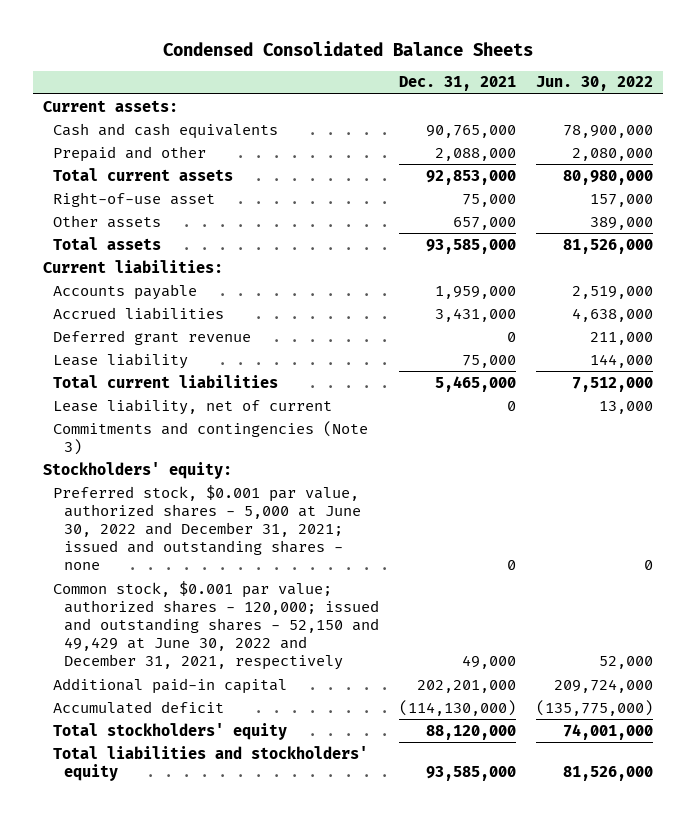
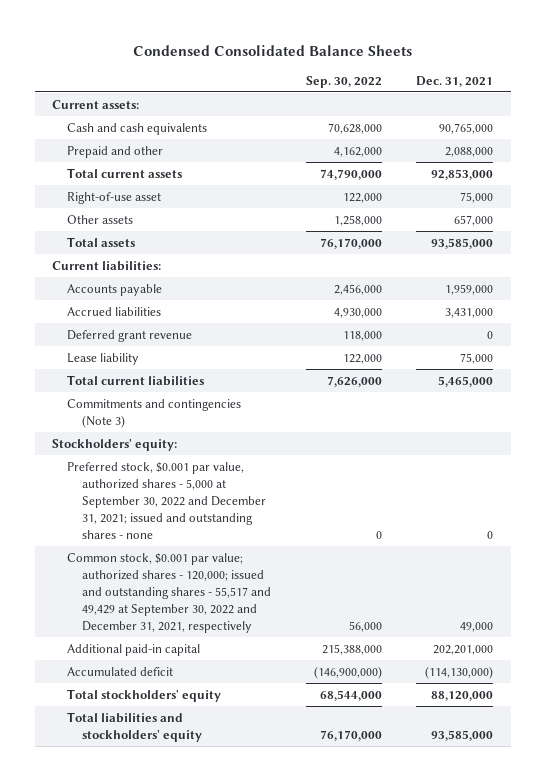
[535,76,653,92] Jun. 30, 2022 -> none
none -> [305,75,382,88] Sep. 30, 2022
[53,398,333,415] Lease liability, net of current -> none
[53,484,361,571] Preferred stock, $0.001 par value, authorized shares - 5,000 at June 30, 2022 and December 31, 2021; issued and outstanding shares - none -> [67,461,267,540] Preferred stock, $0.001 par value, authorized shares - 5,000 at September 30, 2022 and December 31, 2021; issued and outstanding shares - none
[53,580,379,671] Common stock, $0.001 par value; authorized shares - 120,000; issued and outstanding shares - 52,150 and 49,429 at June 30, 2022 and December 31, 2021, respectively -> [67,552,272,634] Common stock, $0.001 par value; authorized shares - 120,000; issued and outstanding shares - 55,517 and 49,429 at September 30, 2022 and December 31, 2021, respectively

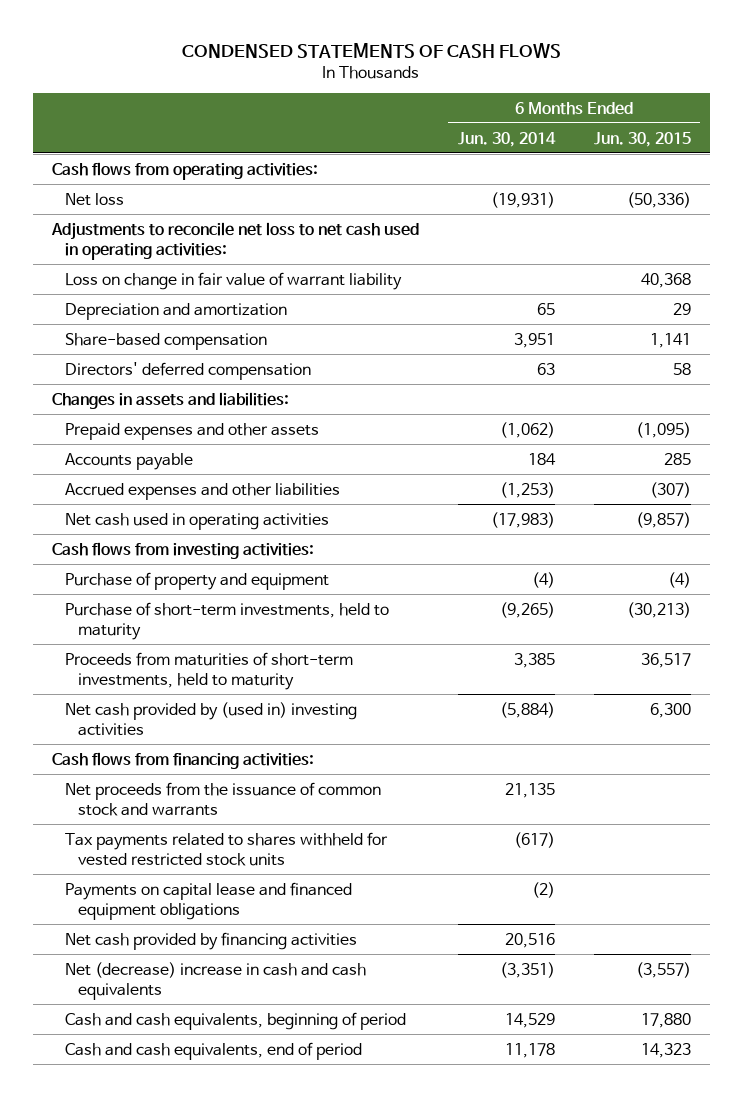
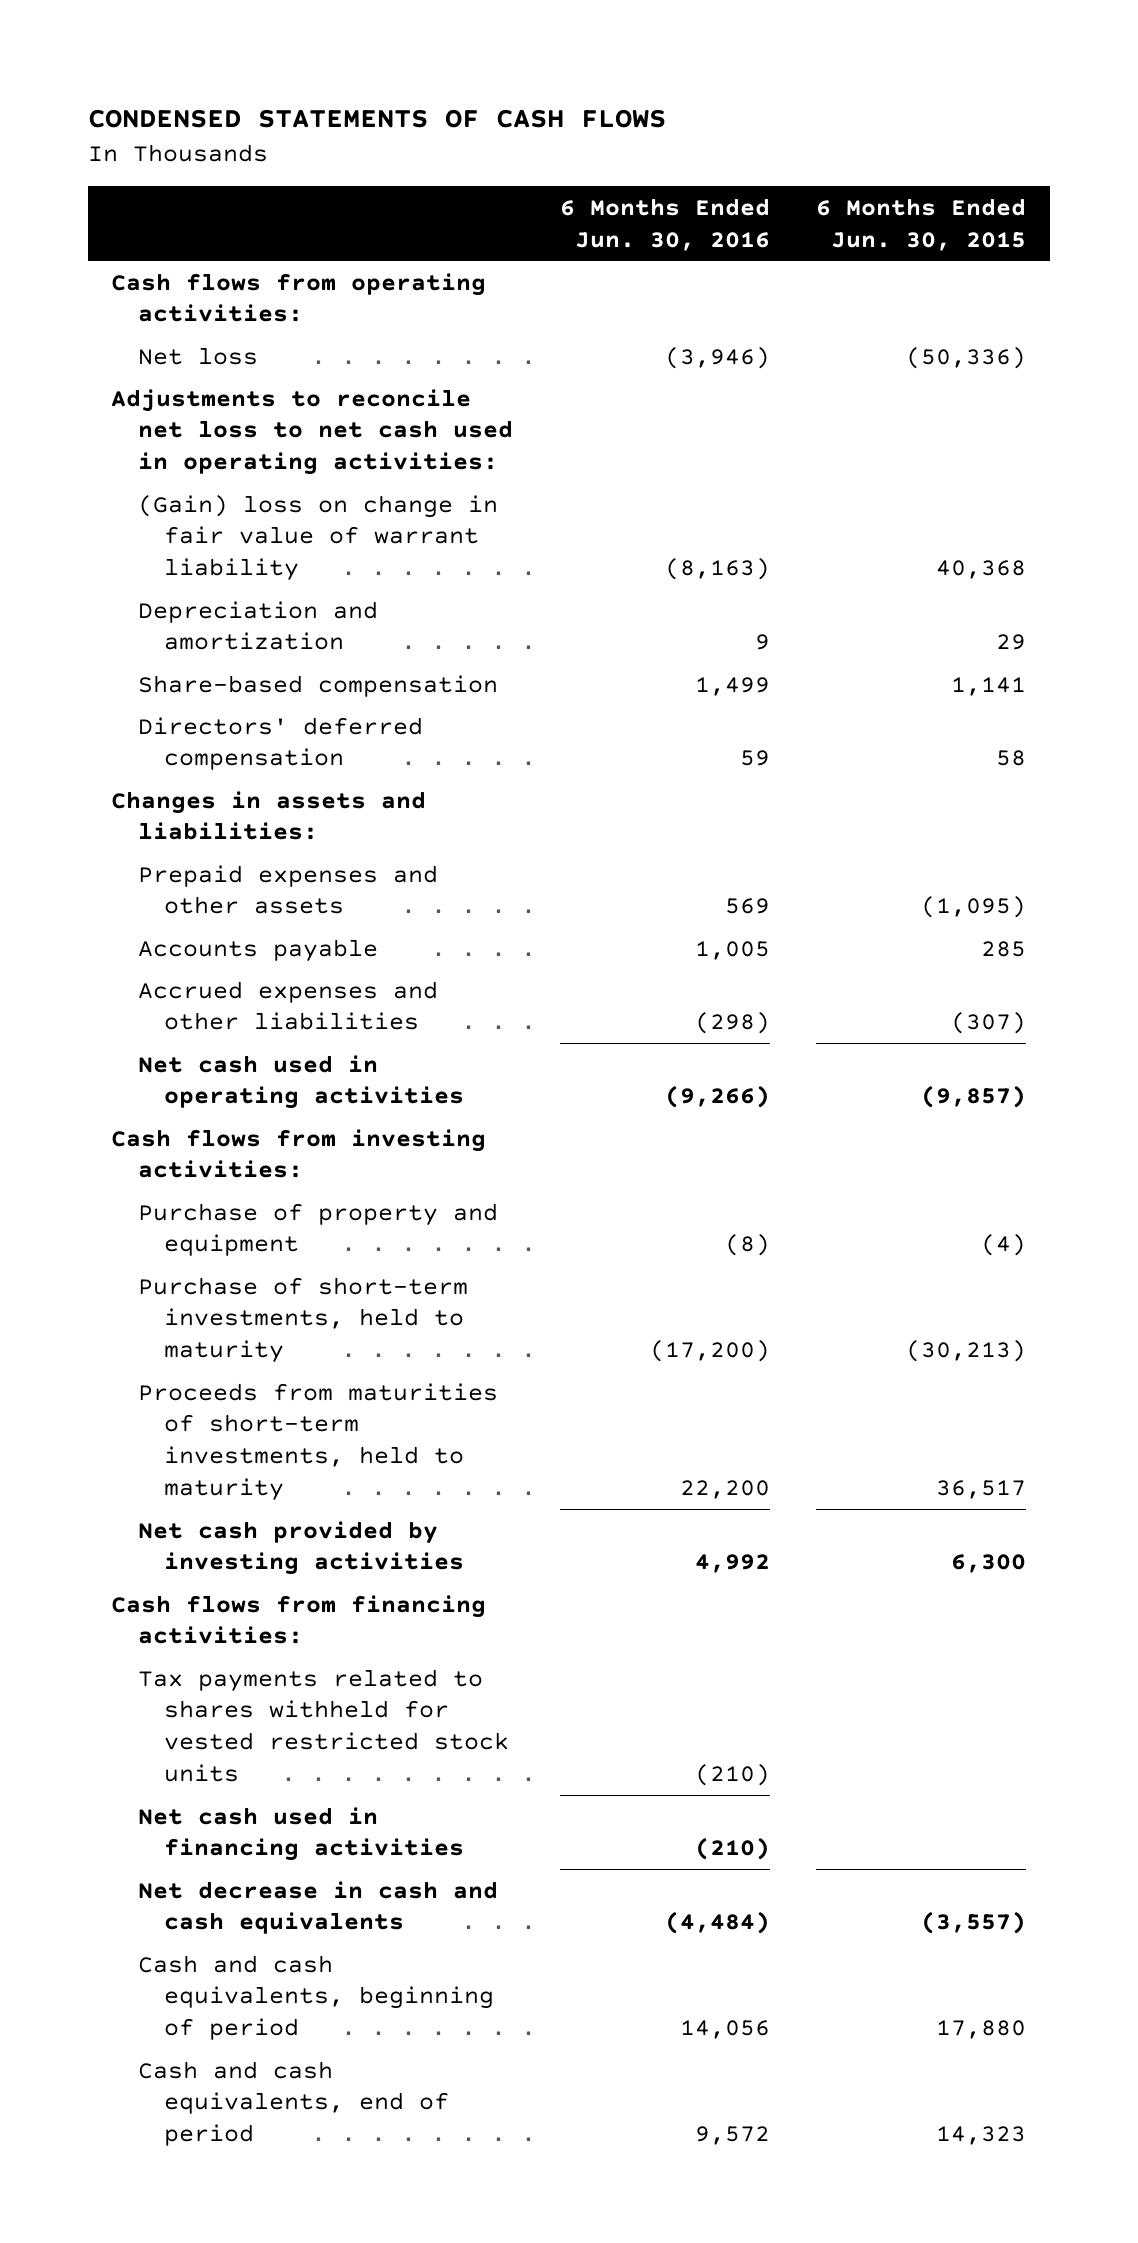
[457,131,556,147] Jun. 30, 2014 -> none
none -> [559,197,770,251] 6 Months Ended Jun. 30, 2016
[64,271,402,290] Loss on change in fair value of warrant liability -> [137,494,498,582] (Gain) loss on change in fair value of warrant liability
[64,701,357,736] Net cash provided by (used in) investing activities -> [137,1520,465,1576] Net cash provided by investing activities
[64,781,381,816] Net proceeds from the issuance of common stock and warrants -> none
[64,881,352,920] Payments on capital lease and financed equipment obligations -> none
[64,931,357,950] Net cash provided by financing activities -> [137,1806,465,1862] Net cash used in financing activities
[64,961,366,1000] Net (decrease) increase in cash and cash equivalents -> [137,1880,498,1935] Net decrease in cash and cash equivalents

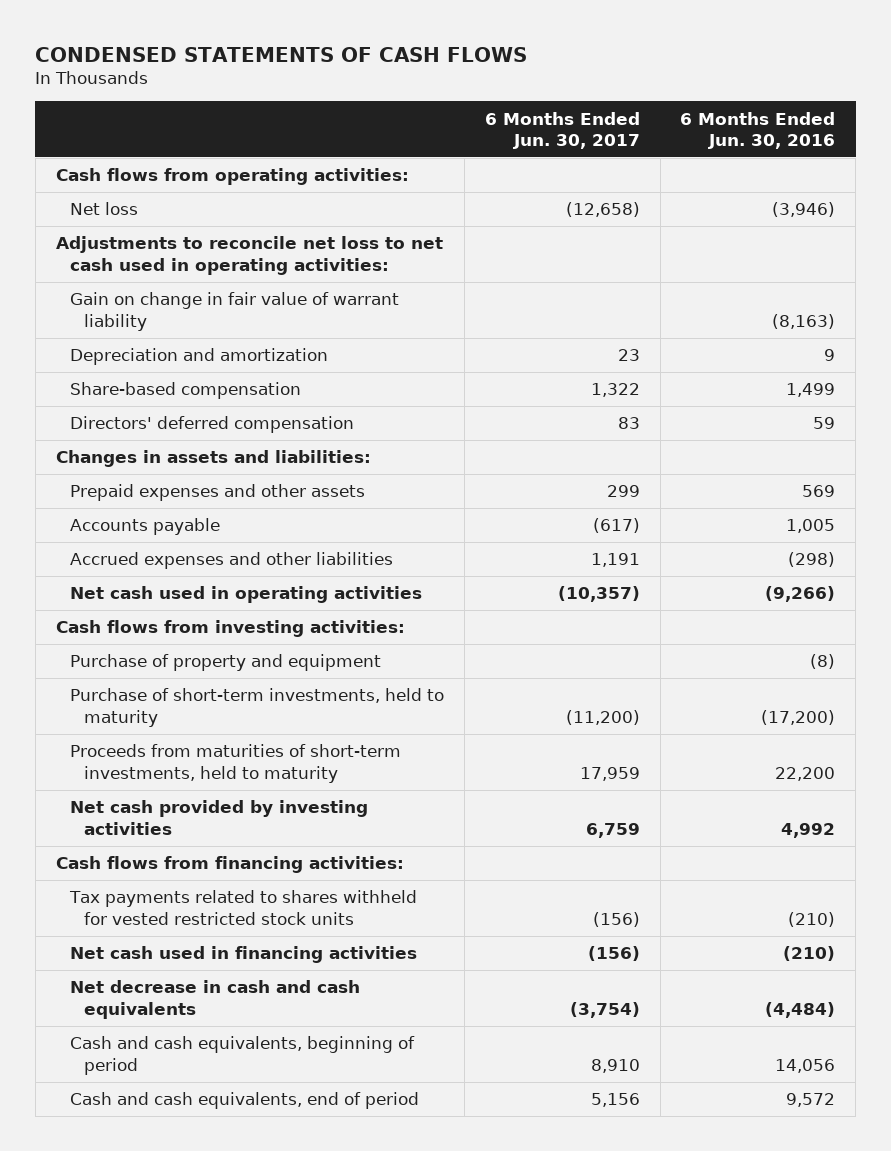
[816,197,1027,251] 6 Months Ended Jun. 30, 2015 -> none
none -> [484,111,640,150] 6 Months Ended Jun. 30, 2017
[137,494,498,582] (Gain) loss on change in fair value of warrant liability -> [69,292,399,331] Gain on change in fair value of warrant liability

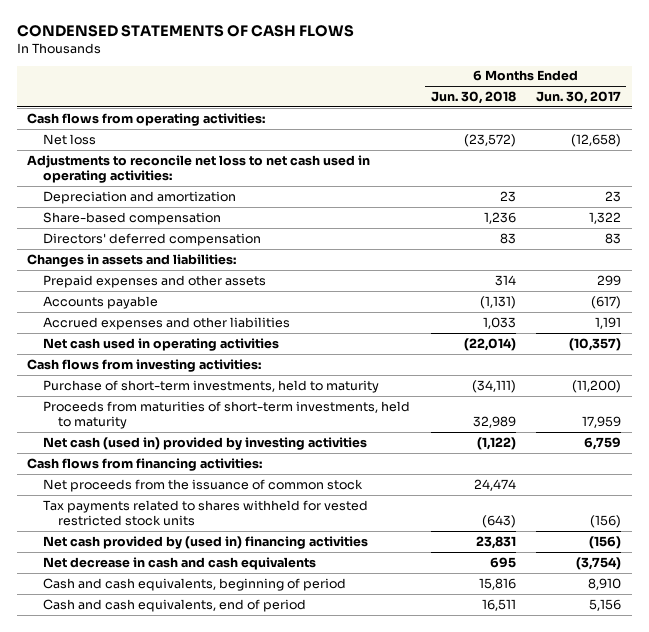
[680,111,836,150] 6 Months Ended Jun. 30, 2016 -> none
none -> [430,91,516,105] Jun. 30, 2018
[69,292,399,331] Gain on change in fair value of warrant liability -> none
[69,654,381,672] Purchase of property and equipment -> none
[69,800,368,835] Net cash provided by investing activities -> [42,436,367,450] Net cash (used in) provided by investing activities
none -> [42,478,363,492] Net proceeds from the issuance of common stock
[69,946,417,964] Net cash used in financing activities -> [42,535,368,549] Net cash provided by (used in) financing activities

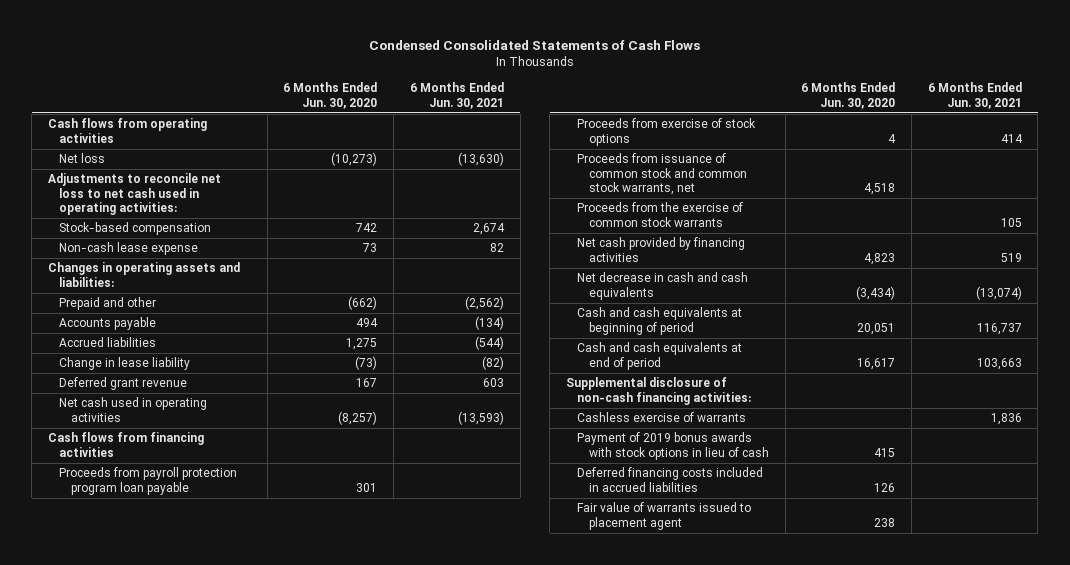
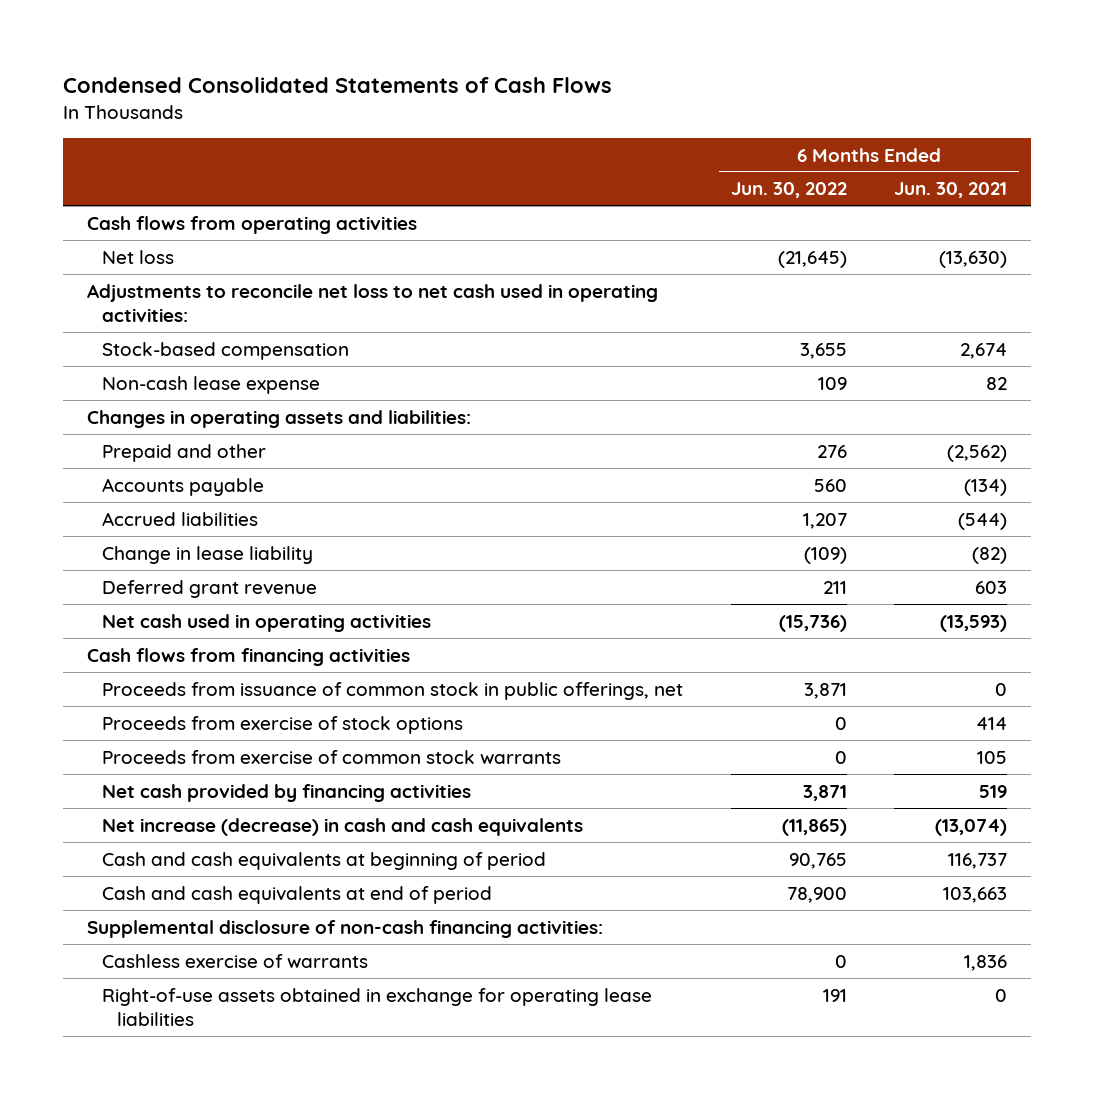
[283,82,378,109] 6 Months Ended Jun. 30, 2020 -> none
none -> [730,182,847,199] Jun. 30, 2022
[59,467,238,495] Proceeds from payroll protection program loan payable -> none
none -> [101,681,683,700] Proceeds from issuance of common stock in public offerings, net
[577,153,747,196] Proceeds from issuance of common stock and common stock warrants, net -> none
[577,202,744,227] Proceeds from the exercise of common stock warrants -> [101,749,561,764] Proceeds from exercise of common stock warrants
[577,272,749,300] Net decrease in cash and cash equivalents -> [101,817,583,836] Net increase (decrease) in cash and cash equivalents
[577,432,769,460] Payment of 2019 bonus awards with stock options in lieu of cash -> none
[577,467,764,492] Deferred financing costs included in accrued liabilities -> none
[577,502,752,530] Fair value of warrants issued to placement agent -> none
none -> [101,987,652,1026] Right-of-use assets obtained in exchange for operating lease liabilities

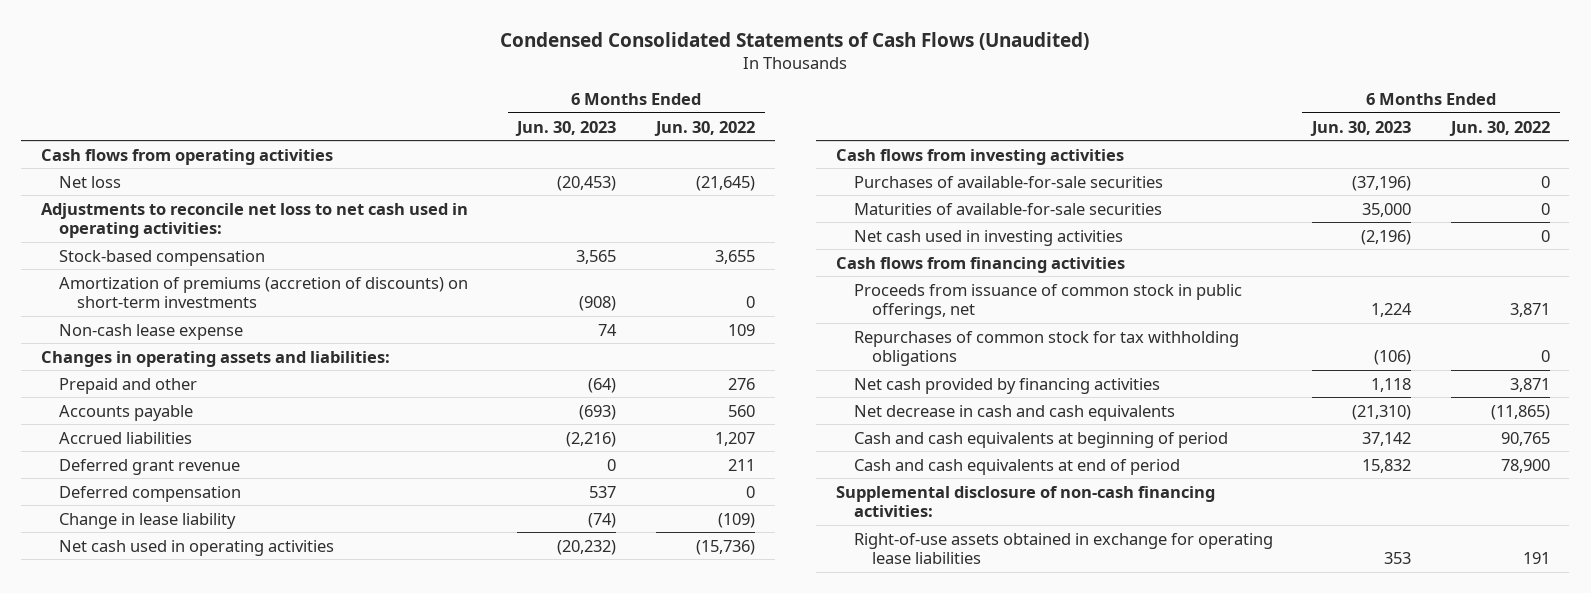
[63,76,613,93] Condensed Consolidated Statements of Cash Flows -> [500,31,1090,50] Condensed Consolidated Statements of Cash Flows (Unaudited)
[894,182,1008,199] Jun. 30, 2021 -> none
none -> [515,120,617,136] Jun. 30, 2023
none -> [58,276,468,309] Amortization of premiums (accretion of discounts) on short-term investments
none -> [58,485,241,502] Deferred compensation
[101,545,313,564] Change in lease liability -> [58,512,236,529] Change in lease liability
none -> [835,148,1124,165] Cash flows from investing activities
none -> [853,175,1163,188] Purchases of available-for-sale securities
none -> [853,202,1162,215] Maturities of available-for-sale securities
none -> [853,229,1123,246] Net cash used in investing activities
[101,715,463,734] Proceeds from exercise of stock options -> none
[101,749,561,764] Proceeds from exercise of common stock warrants -> none
none -> [853,330,1239,367] Repurchases of common stock for tax withholding obligations
[101,817,583,836] Net increase (decrease) in cash and cash equivalents -> [853,404,1175,421] Net decrease in cash and cash equivalents
[101,953,368,968] Cashless exercise of warrants -> none

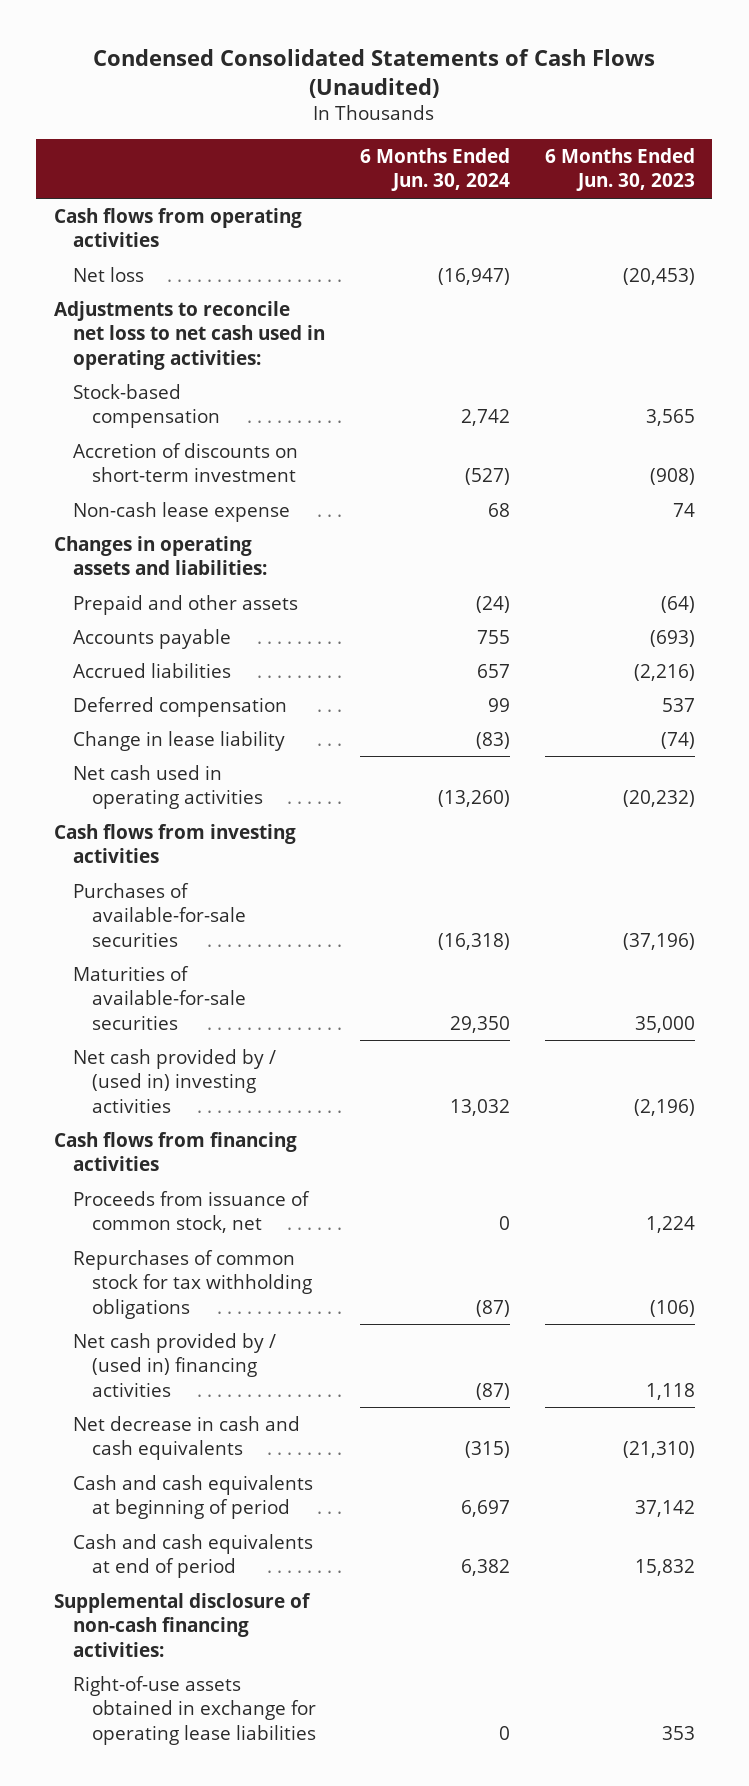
[653,120,755,136] Jun. 30, 2022 -> none
none -> [359,148,510,192] 6 Months Ended Jun. 30, 2024
[58,276,468,309] Amortization of premiums (accretion of discounts) on short-term investments -> [73,442,299,483] Accretion of discounts on short-term investment
[58,377,197,394] Prepaid and other -> [73,594,299,615] Prepaid and other assets
[58,458,240,475] Deferred grant revenue -> none
[853,229,1123,246] Net cash used in investing activities -> [73,1048,277,1113] Net cash provided by / (used in) investing activities
[853,283,1242,320] Proceeds from issuance of common stock in public offerings, net -> [73,1190,311,1234] Proceeds from issuance of common stock, net
[853,377,1160,394] Net cash provided by financing activities -> [73,1332,277,1397] Net cash provided by / (used in) financing activities

